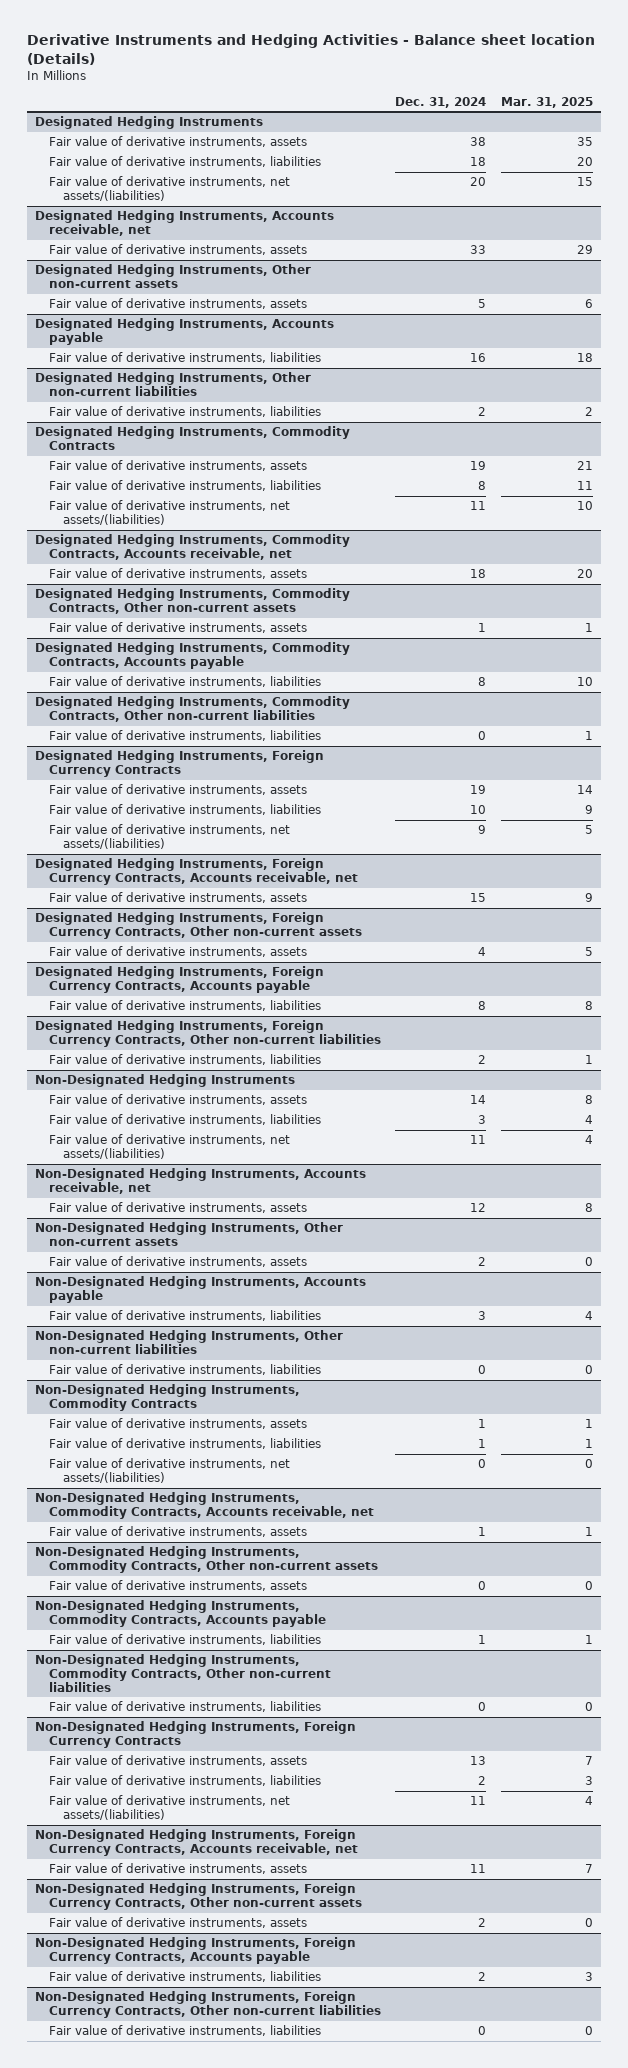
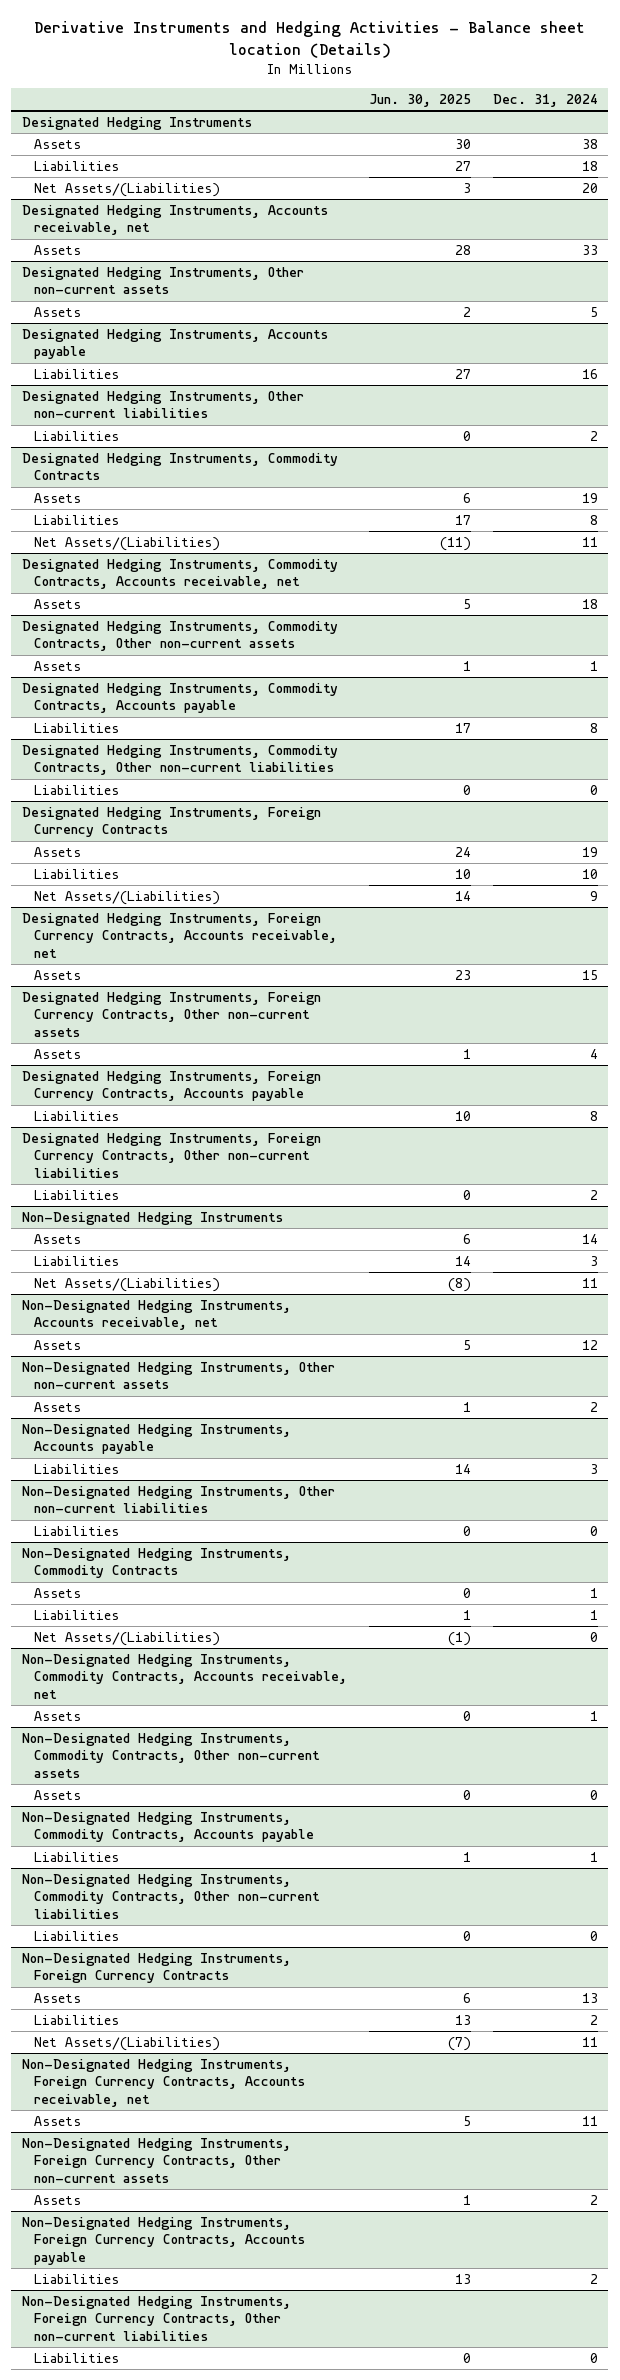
[501,96,594,108] Mar. 31, 2025 -> none
none -> [369,93,472,107] Jun. 30, 2025
[48,136,307,148] Fair value of derivative instruments, assets -> [34,139,82,150] Assets
[48,156,321,168] Fair value of derivative instruments, liabilities -> [34,161,120,172] Liabilities
[48,176,290,201] Fair value of derivative instruments, net assets/(liabilities) -> [34,183,221,198] Net Assets/(Liabilities)
[48,244,307,256] Fair value of derivative instruments, assets -> [34,245,82,256] Assets
[48,298,307,310] Fair value of derivative instruments, assets -> [34,307,82,318] Assets
[48,352,321,364] Fair value of derivative instruments, liabilities -> [34,369,120,380] Liabilities
[48,406,321,418] Fair value of derivative instruments, liabilities -> [34,431,120,442] Liabilities
[48,460,307,472] Fair value of derivative instruments, assets -> [34,493,82,504] Assets
[48,480,321,492] Fair value of derivative instruments, liabilities -> [34,515,120,526] Liabilities
[48,500,290,525] Fair value of derivative instruments, net assets/(liabilities) -> [34,537,221,552] Net Assets/(Liabilities)
[48,568,307,580] Fair value of derivative instruments, assets -> [34,599,82,610] Assets
[48,622,307,634] Fair value of derivative instruments, assets -> [34,661,82,672] Assets
[48,676,321,688] Fair value of derivative instruments, liabilities -> [34,723,120,734] Liabilities
[48,730,321,742] Fair value of derivative instruments, liabilities -> [34,785,120,796] Liabilities
[48,784,307,796] Fair value of derivative instruments, assets -> [34,847,82,858] Assets
[48,804,321,816] Fair value of derivative instruments, liabilities -> [34,869,120,880] Liabilities
[48,824,290,849] Fair value of derivative instruments, net assets/(liabilities) -> [34,891,221,906] Net Assets/(Liabilities)
[48,892,307,904] Fair value of derivative instruments, assets -> [34,970,82,981] Assets
[48,946,307,958] Fair value of derivative instruments, assets -> [34,1049,82,1060] Assets
[48,1000,321,1012] Fair value of derivative instruments, liabilities -> [34,1111,120,1122] Liabilities
[48,1054,321,1066] Fair value of derivative instruments, liabilities -> [34,1190,120,1201] Liabilities
[48,1094,307,1106] Fair value of derivative instruments, assets -> [34,1234,82,1245] Assets
[48,1114,321,1126] Fair value of derivative instruments, liabilities -> [34,1256,120,1267] Liabilities
[48,1134,290,1159] Fair value of derivative instruments, net assets/(liabilities) -> [34,1278,221,1293] Net Assets/(Liabilities)
[48,1202,307,1214] Fair value of derivative instruments, assets -> [34,1340,82,1351] Assets
[48,1256,307,1268] Fair value of derivative instruments, assets -> [34,1402,82,1413] Assets
[48,1310,321,1322] Fair value of derivative instruments, liabilities -> [34,1464,120,1475] Liabilities
[48,1364,321,1376] Fair value of derivative instruments, liabilities -> [34,1526,120,1537] Liabilities
[48,1418,307,1430] Fair value of derivative instruments, assets -> [34,1588,82,1599] Assets
[48,1438,321,1450] Fair value of derivative instruments, liabilities -> [34,1610,120,1621] Liabilities
[48,1458,290,1483] Fair value of derivative instruments, net assets/(liabilities) -> [34,1632,221,1647] Net Assets/(Liabilities)
[48,1526,307,1538] Fair value of derivative instruments, assets -> [34,1711,82,1722] Assets
[48,1580,307,1592] Fair value of derivative instruments, assets -> [34,1790,82,1801] Assets
[48,1634,321,1646] Fair value of derivative instruments, liabilities -> [34,1852,120,1863] Liabilities
[48,1701,321,1713] Fair value of derivative instruments, liabilities -> [34,1931,120,1942] Liabilities
[48,1755,307,1767] Fair value of derivative instruments, assets -> [34,1993,82,2004] Assets
[48,1775,321,1787] Fair value of derivative instruments, liabilities -> [34,2015,120,2026] Liabilities
[48,1795,290,1820] Fair value of derivative instruments, net assets/(liabilities) -> [34,2037,221,2052] Net Assets/(Liabilities)
[48,1863,307,1875] Fair value of derivative instruments, assets -> [34,2116,82,2127] Assets
[48,1917,307,1929] Fair value of derivative instruments, assets -> [34,2195,82,2206] Assets
[48,1971,321,1983] Fair value of derivative instruments, liabilities -> [34,2274,120,2285] Liabilities
[48,2025,321,2037] Fair value of derivative instruments, liabilities -> [34,2353,120,2364] Liabilities

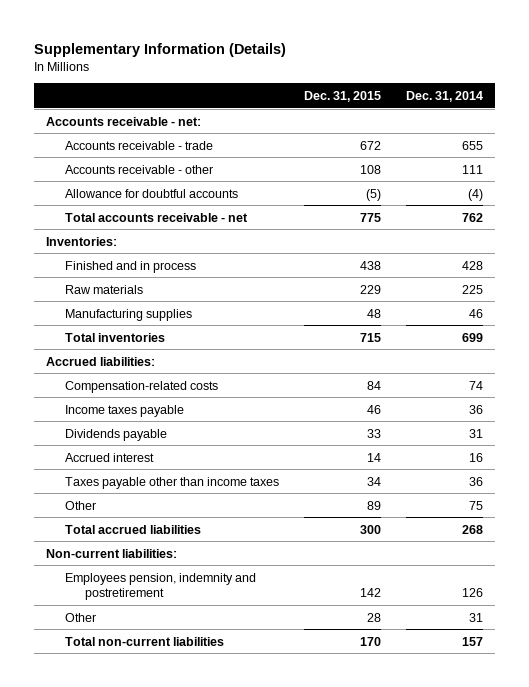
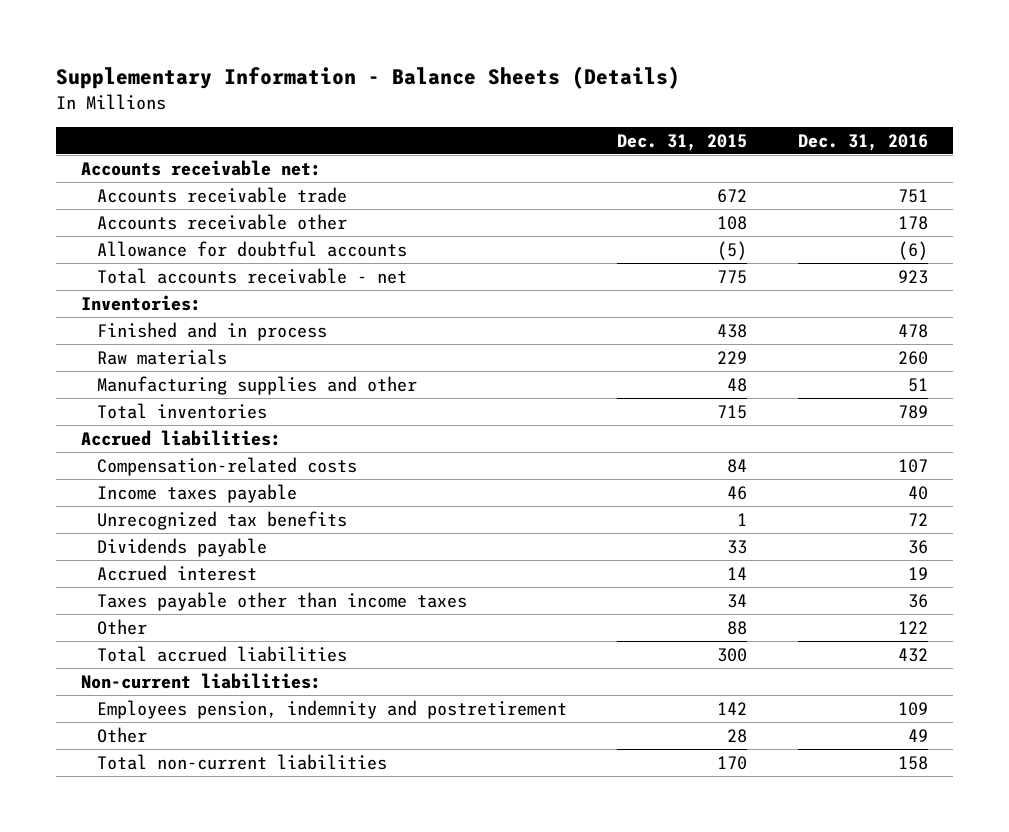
[33,42,286,57] Supplementary Information (Details) -> [55,66,680,90] Supplementary Information - Balance Sheets (Details)
[405,90,483,102] Dec. 31, 2014 -> none
none -> [798,133,929,151] Dec. 31, 2016
[46,116,202,126] Accounts receivable - net: -> [81,159,322,176] Accounts receivable net:
[65,140,214,150] Accounts receivable - trade -> [96,186,347,203] Accounts receivable trade
[65,164,214,174] Accounts receivable - other -> [96,213,347,230] Accounts receivable other
[65,308,193,321] Manufacturing supplies -> [96,375,417,395] Manufacturing supplies and other
none -> [96,510,347,530] Unrecognized tax benefits
[367,500,382,510] 89 -> [727,620,748,635] 88

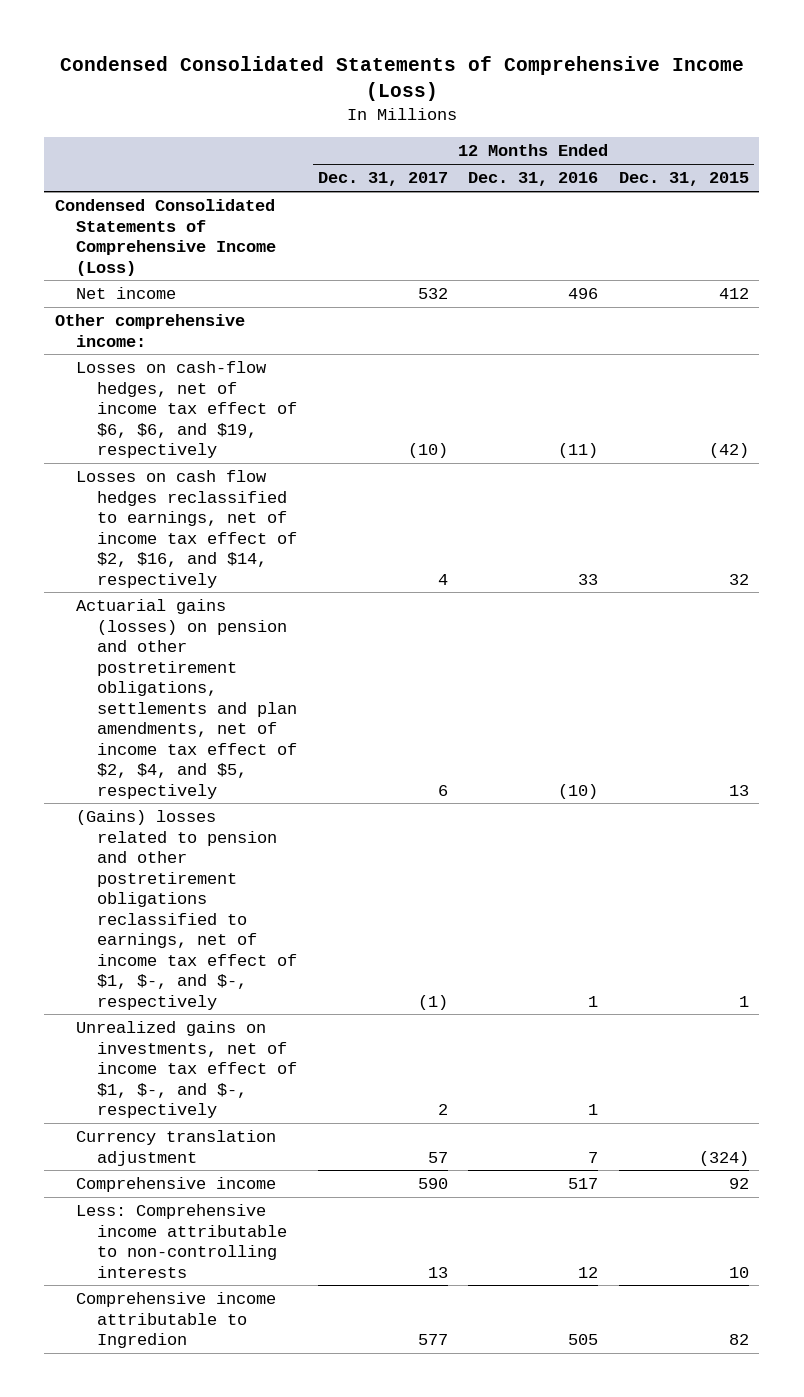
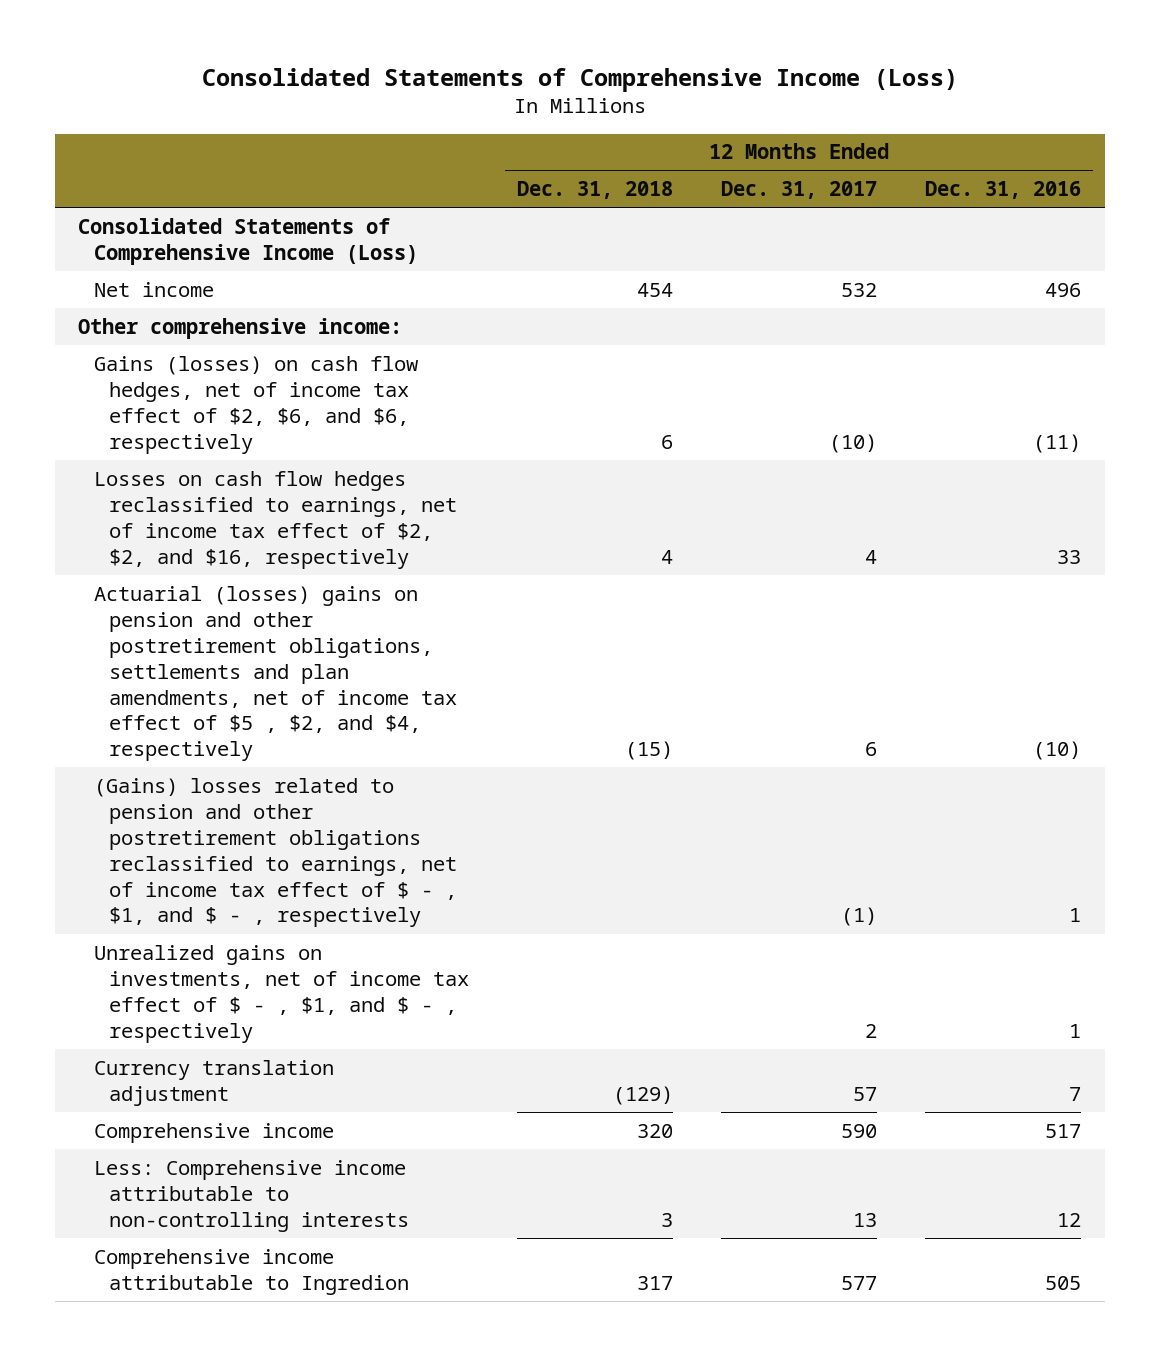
[59,55,744,102] Condensed Consolidated Statements of Comprehensive Income (Loss) -> [201,67,958,92] Consolidated Statements of Comprehensive Income (Loss)
[618,172,749,187] Dec. 31, 2015 -> none
none -> [517,180,674,199] Dec. 31, 2018
[54,199,276,276] Condensed Consolidated Statements of Comprehensive Income (Loss) -> [78,217,418,265] Consolidated Statements of Comprehensive Income (Loss)
[75,361,298,459] Losses on cash-flow hedges, net of income tax effect of $6, $6, and $19, respectively -> [93,355,418,454] Gains (losses) on cash flow hedges, net of income tax effect of $2, $6, and $6, respectively
[75,470,298,588] Losses on cash flow hedges reclassified to earnings, net of income tax effect of $2, $16, and $14, respectively -> [93,470,458,569] Losses on cash flow hedges reclassified to earnings, net of income tax effect of $2, $2, and $16, respectively
[75,599,298,799] Actuarial gains (losses) on pension and other postretirement obligations, settlements and plan amendments, net of income tax effect of $2, $4, and $5, respectively -> [93,585,458,762] Actuarial (losses) gains on pension and other postretirement obligations, settlements and plan amendments, net of income tax effect of $5 , $2, and $4, respectively
[75,810,298,1010] (Gains) losses related to pension and other postretirement obligations reclassified to earnings, net of income tax effect of $1, $-, and $-, respectively -> [93,777,458,928] (Gains) losses related to pension and other postretirement obligations reclassified to earnings, net of income tax effect of $ - , $1, and $ - , respectively
[75,1021,298,1119] Unrealized gains on investments, net of income tax effect of $1, $-, and $-, respectively -> [93,944,470,1043] Unrealized gains on investments, net of income tax effect of $ - , $1, and $ - , respectively

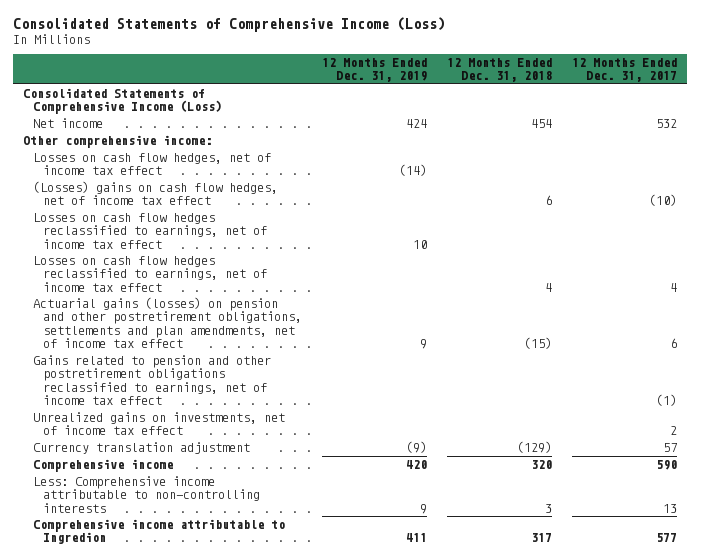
[924,180,1081,199] Dec. 31, 2016 -> none
none -> [321,58,427,83] 12 Months Ended Dec. 31, 2019
none -> [33,153,272,176] Losses on cash flow hedges, net of income tax effect
[93,355,418,454] Gains (losses) on cash flow hedges, net of income tax effect of $2, $6, and $6, respectively -> [33,181,279,206] (Losses) gains on cash flow hedges, net of income tax effect
none -> [33,213,267,249] Losses on cash flow hedges reclassified to earnings, net of income tax effect
[93,470,458,569] Losses on cash flow hedges reclassified to earnings, net of income tax effect of $2, $2, and $16, respectively -> [33,256,267,292] Losses on cash flow hedges reclassified to earnings, net of income tax effect
[93,585,458,762] Actuarial (losses) gains on pension and other postretirement obligations, settlements and plan amendments, net of income tax effect of $5 , $2, and $4, respectively -> [33,297,302,348] Actuarial gains (losses) on pension and other postretirement obligations, settlements and plan amendments, net of income tax effect
[93,777,458,928] (Gains) losses related to pension and other postretirement obligations reclassified to earnings, net of income tax effect of $ - , $1, and $ - , respectively -> [33,355,272,405] Gains related to pension and other postretirement obligations reclassified to earnings, net of income tax effect
[93,944,470,1043] Unrealized gains on investments, net of income tax effect of $ - , $1, and $ - , respectively -> [33,412,286,436] Unrealized gains on investments, net of income tax effect

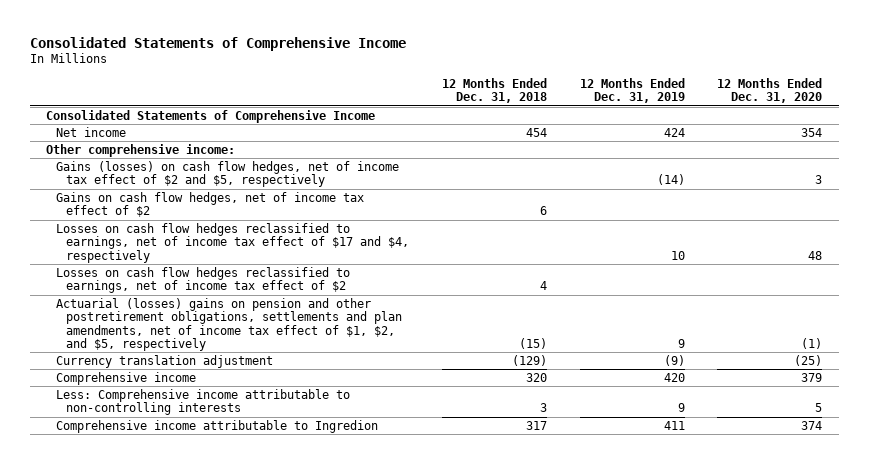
[13,17,446,33] Consolidated Statements of Comprehensive Income (Loss) -> [29,36,406,51] Consolidated Statements of Comprehensive Income
[572,58,678,83] 12 Months Ended Dec. 31, 2017 -> none
none -> [717,77,823,104] 12 Months Ended Dec. 31, 2020
[23,88,223,115] Consolidated Statements of Comprehensive Income (Loss) -> [46,109,376,123] Consolidated Statements of Comprehensive Income
[33,355,272,405] Gains related to pension and other postretirement obligations reclassified to earnings, net of income tax effect -> none
[33,412,286,436] Unrealized gains on investments, net of income tax effect -> none
[33,153,272,176] Losses on cash flow hedges, net of income tax effect -> [56,160,400,188] Gains (losses) on cash flow hedges, net of income tax effect of $2 and $5, respectively
[33,181,279,206] (Losses) gains on cash flow hedges, net of income tax effect -> [56,191,365,218] Gains on cash flow hedges, net of income tax effect of $2
[33,213,267,249] Losses on cash flow hedges reclassified to earnings, net of income tax effect -> [56,222,410,263] Losses on cash flow hedges reclassified to earnings, net of income tax effect of $17 and $4, respectively
[33,256,267,292] Losses on cash flow hedges reclassified to earnings, net of income tax effect -> [56,266,351,294] Losses on cash flow hedges reclassified to earnings, net of income tax effect of $2
[33,297,302,348] Actuarial gains (losses) on pension and other postretirement obligations, settlements and plan amendments, net of income tax effect -> [56,297,403,351] Actuarial (losses) gains on pension and other postretirement obligations, settlements and plan amendments, net of income tax effect of $1, $2, and $5, respectively

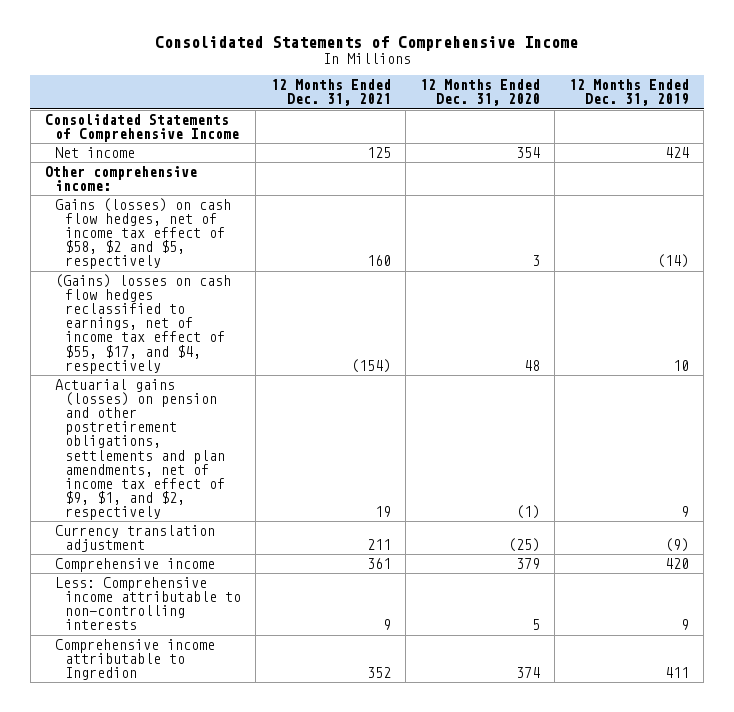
[441,77,547,104] 12 Months Ended Dec. 31, 2018 -> none
none -> [270,79,391,107] 12 Months Ended Dec. 31, 2021
[56,191,365,218] Gains on cash flow hedges, net of income tax effect of $2 -> none
[56,266,351,294] Losses on cash flow hedges reclassified to earnings, net of income tax effect of $2 -> none
[56,160,400,188] Gains (losses) on cash flow hedges, net of income tax effect of $2 and $5, respectively -> [55,197,232,270] Gains (losses) on cash flow hedges, net of income tax effect of $58, $2 and $5, respectively
[56,222,410,263] Losses on cash flow hedges reclassified to earnings, net of income tax effect of $17 and $4, respectively -> [55,273,232,374] (Gains) losses on cash flow hedges reclassified to earnings, net of income tax effect of $55, $17, and $4, respectively
[56,297,403,351] Actuarial (losses) gains on pension and other postretirement obligations, settlements and plan amendments, net of income tax effect of $1, $2, and $5, respectively -> [55,378,226,521] Actuarial gains (losses) on pension and other postretirement obligations, settlements and plan amendments, net of income tax effect of $9, $1, and $2, respectively

